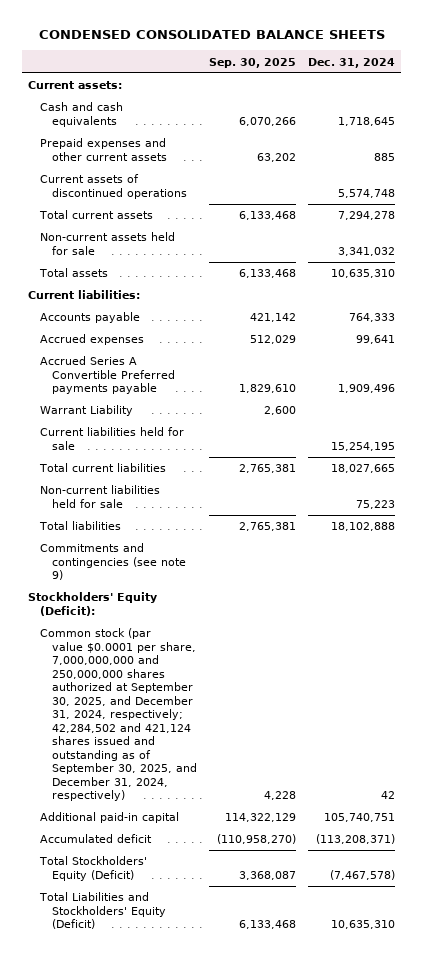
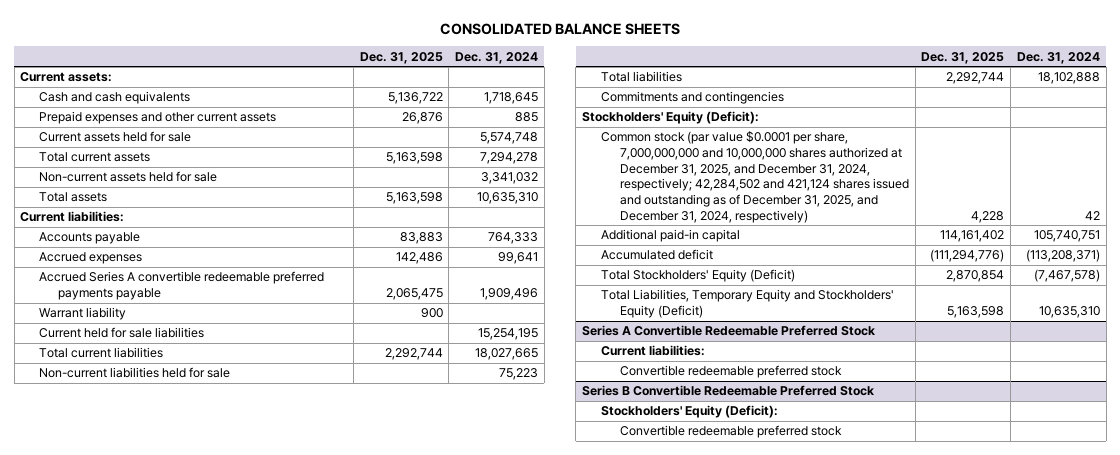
[38,30,385,40] CONDENSED CONSOLIDATED BALANCE SHEETS -> [440,22,681,35] CONSOLIDATED BALANCE SHEETS
[209,57,297,68] Sep. 30, 2025 -> none
none -> [359,51,443,64] Dec. 31, 2025
[40,174,187,199] Current assets of discontinued operations -> [39,131,192,143] Current assets held for sale
[40,356,175,395] Accrued Series A Convertible Preferred payments payable -> [39,271,325,301] Accrued Series A convertible redeemable preferred payments payable
[40,405,134,417] Warrant Liability -> [39,307,127,321] Warrant liability
[40,427,185,450] Current liabilities held for sale -> [39,327,205,339] Current held for sale liabilities
[40,543,186,581] Commitments and contingencies (see note 9) -> [601,91,785,105] Commitments and contingencies
[40,628,197,802] Common stock (par value $0.0001 per share, 7,000,000,000 and 250,000,000 shares authorized at September 30, 2025, and December 31, 2024, respectively; 42,284,502 and 421,124 shares issued and outstanding as of September 30, 2025, and December 31, 2024, respectively) -> [601,131,909,223] Common stock (par value $0.0001 per share, 7,000,000,000 and 10,000,000 shares authorized at December 31, 2025, and December 31, 2024, respectively; 42,284,502 and 421,124 shares issued and outstanding as of December 31, 2025, and December 31, 2024, respectively)
[39,892,166,930] Total Liabilities and Stockholders' Equity (Deficit) -> [601,289,895,319] Total Liabilities, Temporary Equity and Stockholders' Equity (Deficit)
none -> [582,325,876,337] Series A Convertible Redeemable Preferred Stock
none -> [601,345,706,357] Current liabilities:
none -> [619,365,842,379] Convertible redeemable preferred stock
none -> [582,385,875,397] Series B Convertible Redeemable Preferred Stock
none -> [601,405,779,419] Stockholders' Equity (Deficit):
none -> [619,425,842,439] Convertible redeemable preferred stock

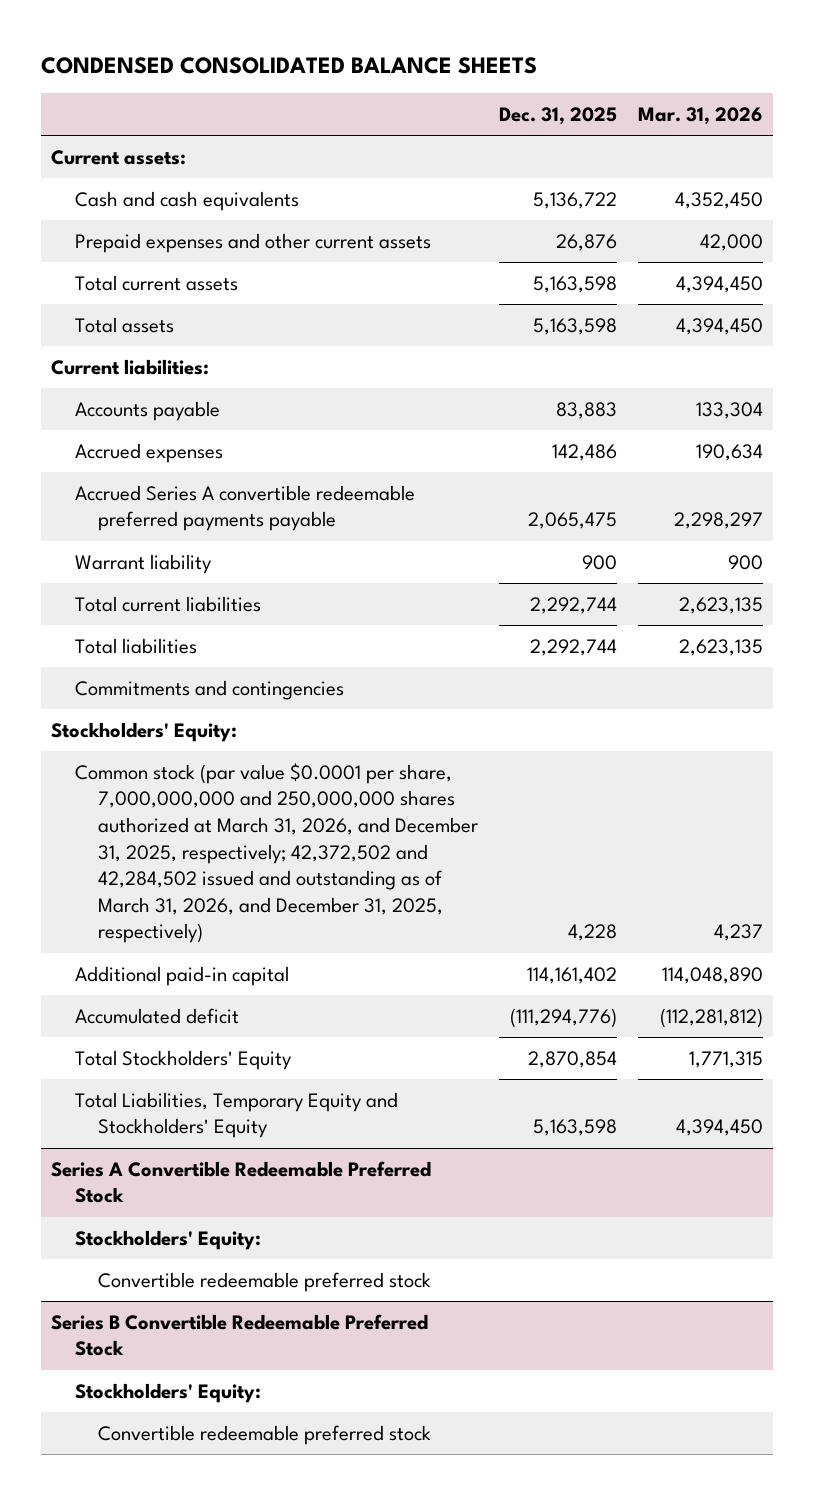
[440,22,681,35] CONSOLIDATED BALANCE SHEETS -> [40,56,537,74] CONDENSED CONSOLIDATED BALANCE SHEETS
[455,51,539,64] Dec. 31, 2024 -> none
none -> [637,106,763,125] Mar. 31, 2026
[39,131,192,143] Current assets held for sale -> none
[39,171,218,183] Non-current assets held for sale -> none
[39,327,205,339] Current held for sale liabilities -> none
[39,367,231,379] Non-current liabilities held for sale -> none
[582,111,760,125] Stockholders' Equity (Deficit): -> [51,721,238,742] Stockholders' Equity:
[601,131,909,223] Common stock (par value $0.0001 per share, 7,000,000,000 and 10,000,000 shares authorized at December 31, 2025, and December 31, 2024, respectively; 42,284,502 and 421,124 shares issued and outstanding as of December 31, 2025, and December 31, 2024, respectively) -> [74,762,479,944] Common stock (par value $0.0001 per share, 7,000,000,000 and 250,000,000 shares authorized at March 31, 2026, and December 31, 2025, respectively; 42,372,502 and 42,284,502 issued and outstanding as of March 31, 2026, and December 31, 2025, respectively)
[601,269,796,283] Total Stockholders' Equity (Deficit) -> [74,1049,292,1070] Total Stockholders' Equity
[601,289,895,319] Total Liabilities, Temporary Equity and Stockholders' Equity (Deficit) -> [74,1091,398,1139] Total Liabilities, Temporary Equity and Stockholders' Equity
[601,345,706,357] Current liabilities: -> none
none -> [74,1229,261,1250] Stockholders' Equity:
[601,405,779,419] Stockholders' Equity (Deficit): -> [74,1382,261,1403] Stockholders' Equity:

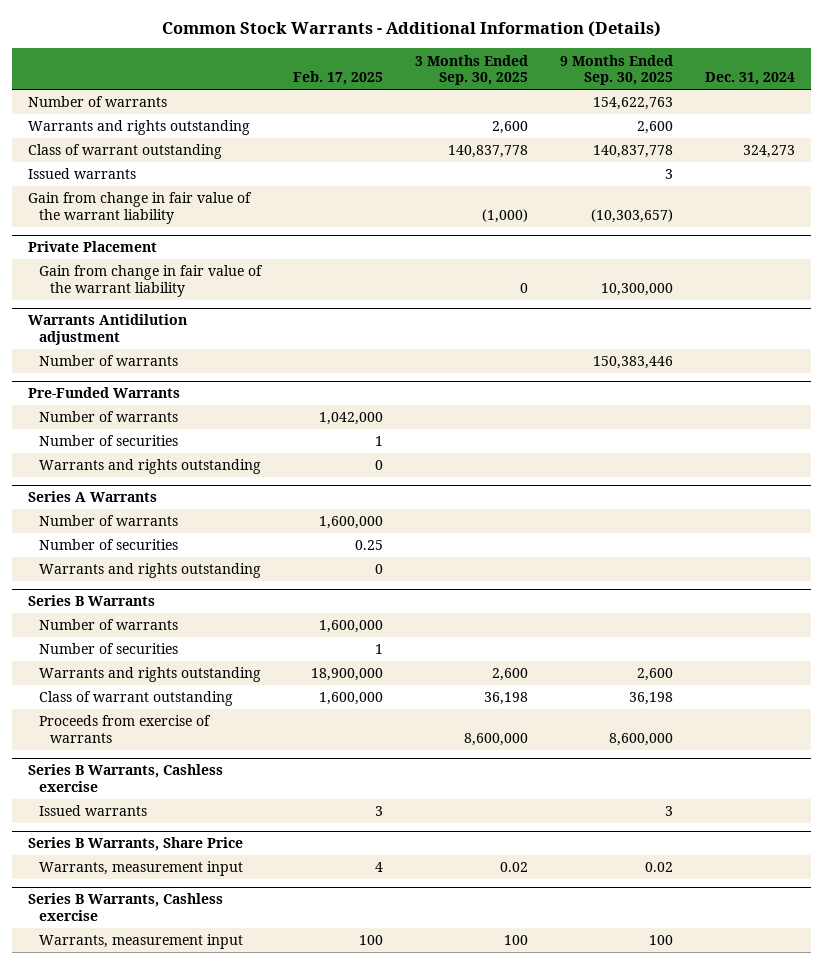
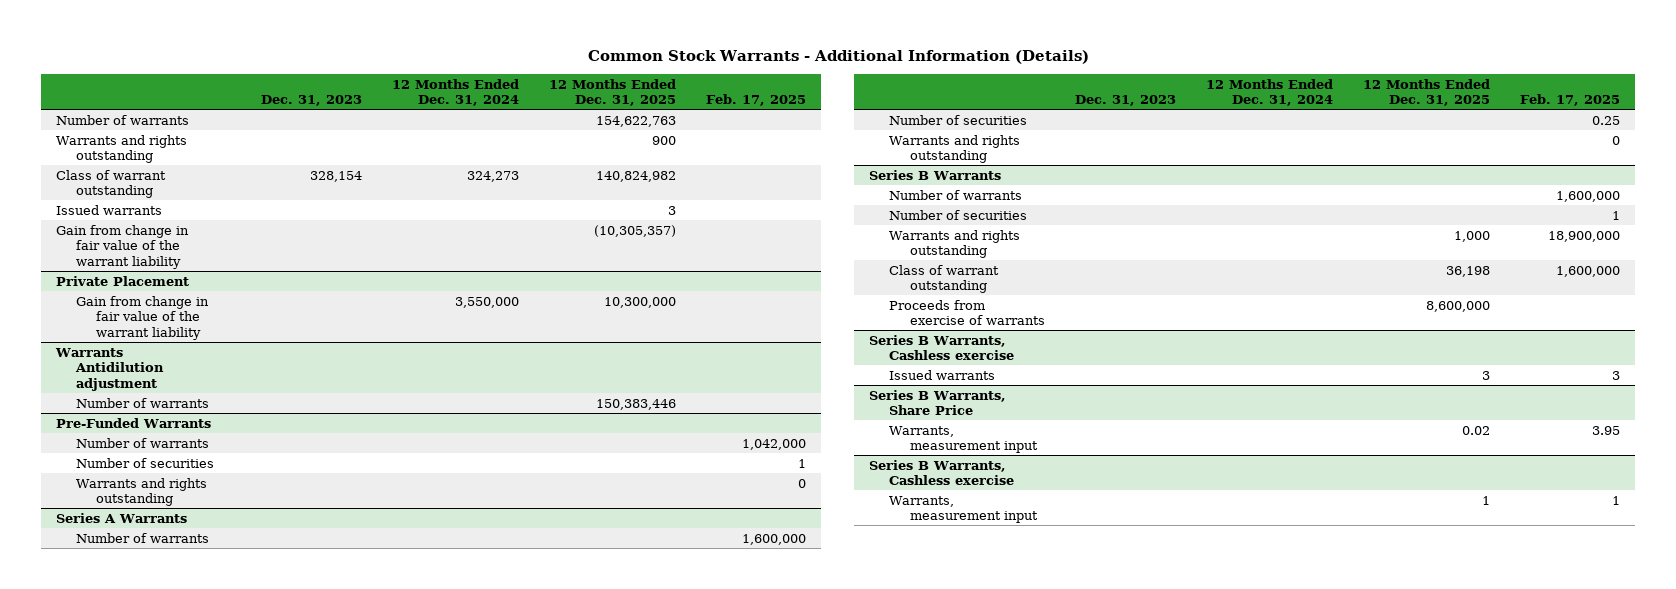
[415,54,529,86] 3 Months Ended Sep. 30, 2025 -> none
[560,54,674,86] 9 Months Ended Sep. 30, 2025 -> none
[705,72,796,86] Dec. 31, 2024 -> none
none -> [261,95,363,107] Dec. 31, 2023
none -> [392,78,520,107] 12 Months Ended Dec. 31, 2024
none -> [549,78,677,107] 12 Months Ended Dec. 31, 2025
[375,862,384,873] 4 -> [1591,425,1620,435] 3.95
[359,935,384,946] 100 -> [1611,495,1620,505] 1

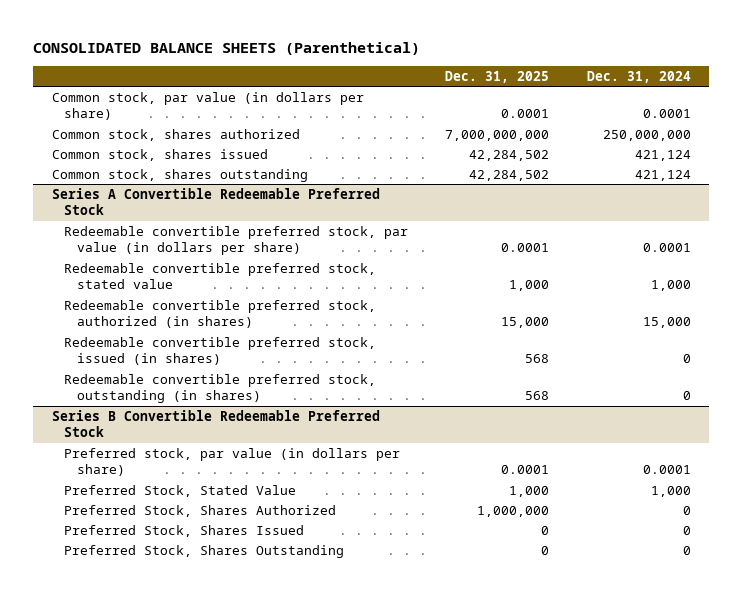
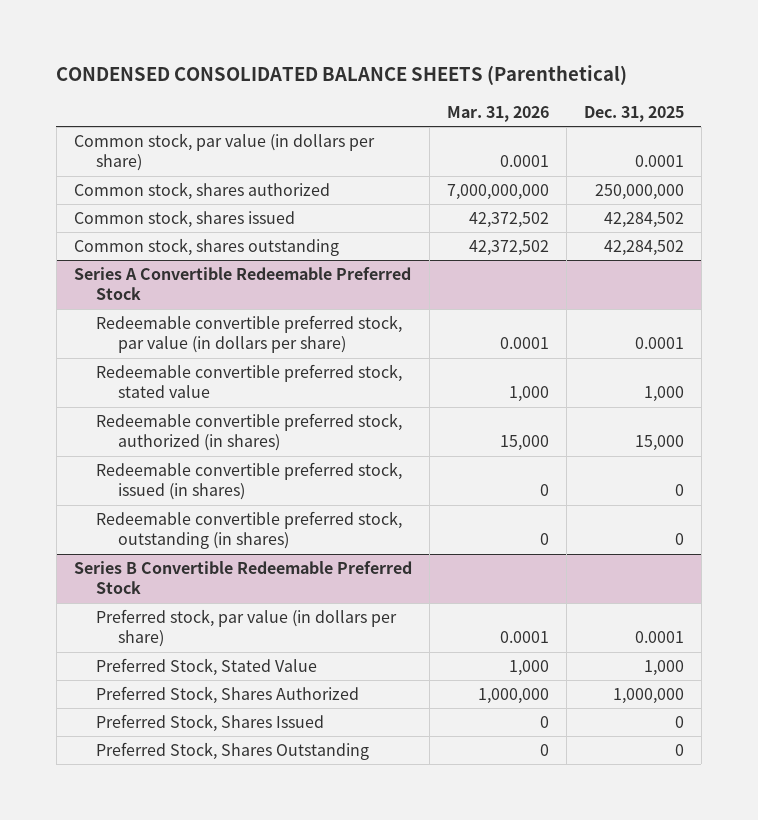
[33,42,421,56] CONSOLIDATED BALANCE SHEETS (Parenthetical) -> [56,65,628,86] CONDENSED CONSOLIDATED BALANCE SHEETS (Parenthetical)
[586,71,691,84] Dec. 31, 2024 -> none
none -> [446,105,549,122] Mar. 31, 2026
[445,129,550,141] 7,000,000,000 -> [594,184,684,201] 250,000,000
[525,354,550,364] 568 -> [674,484,684,497] 0
[525,391,550,401] 568 -> [674,533,684,546] 0

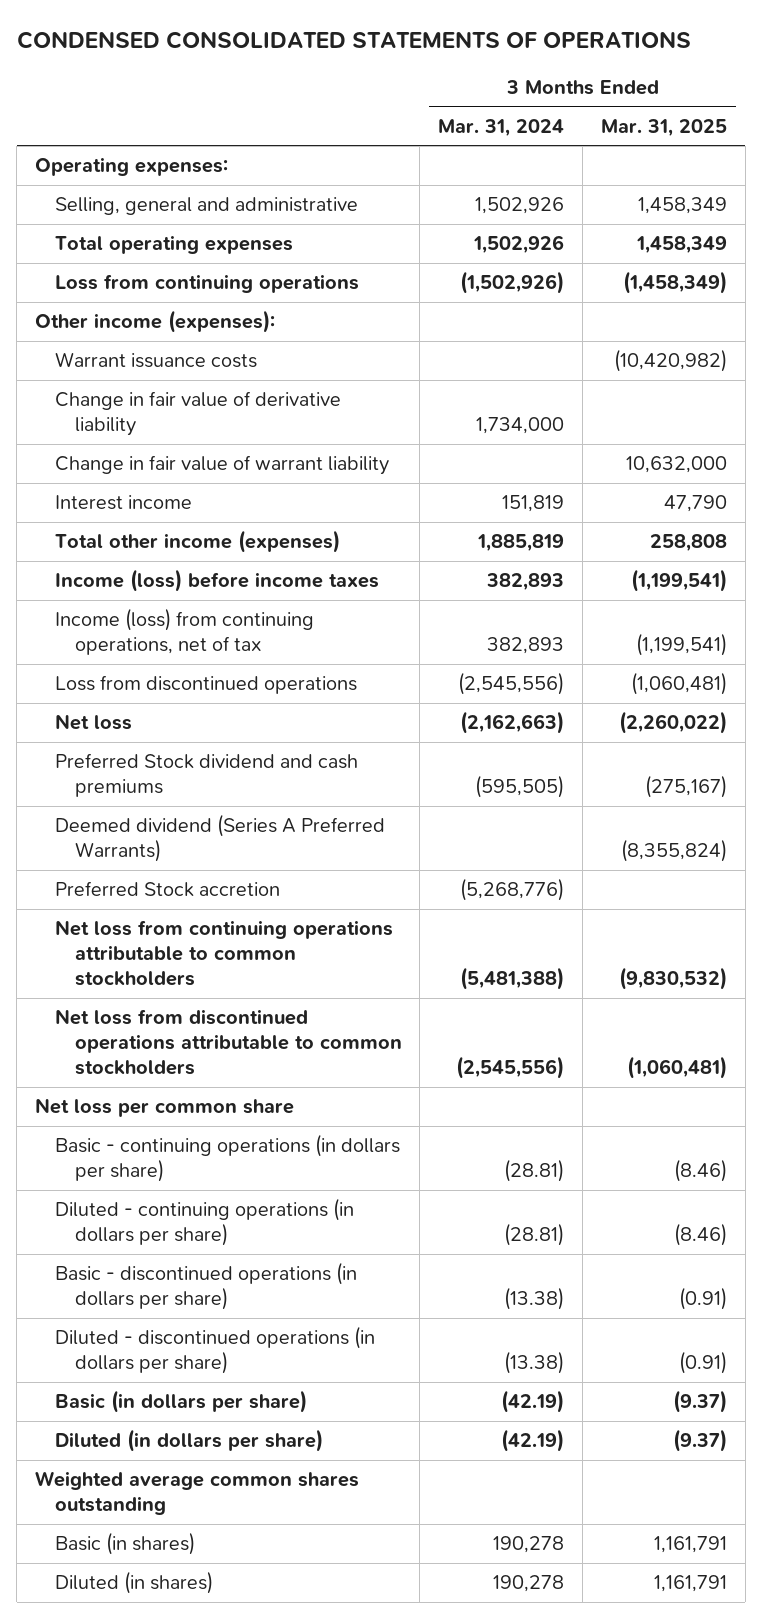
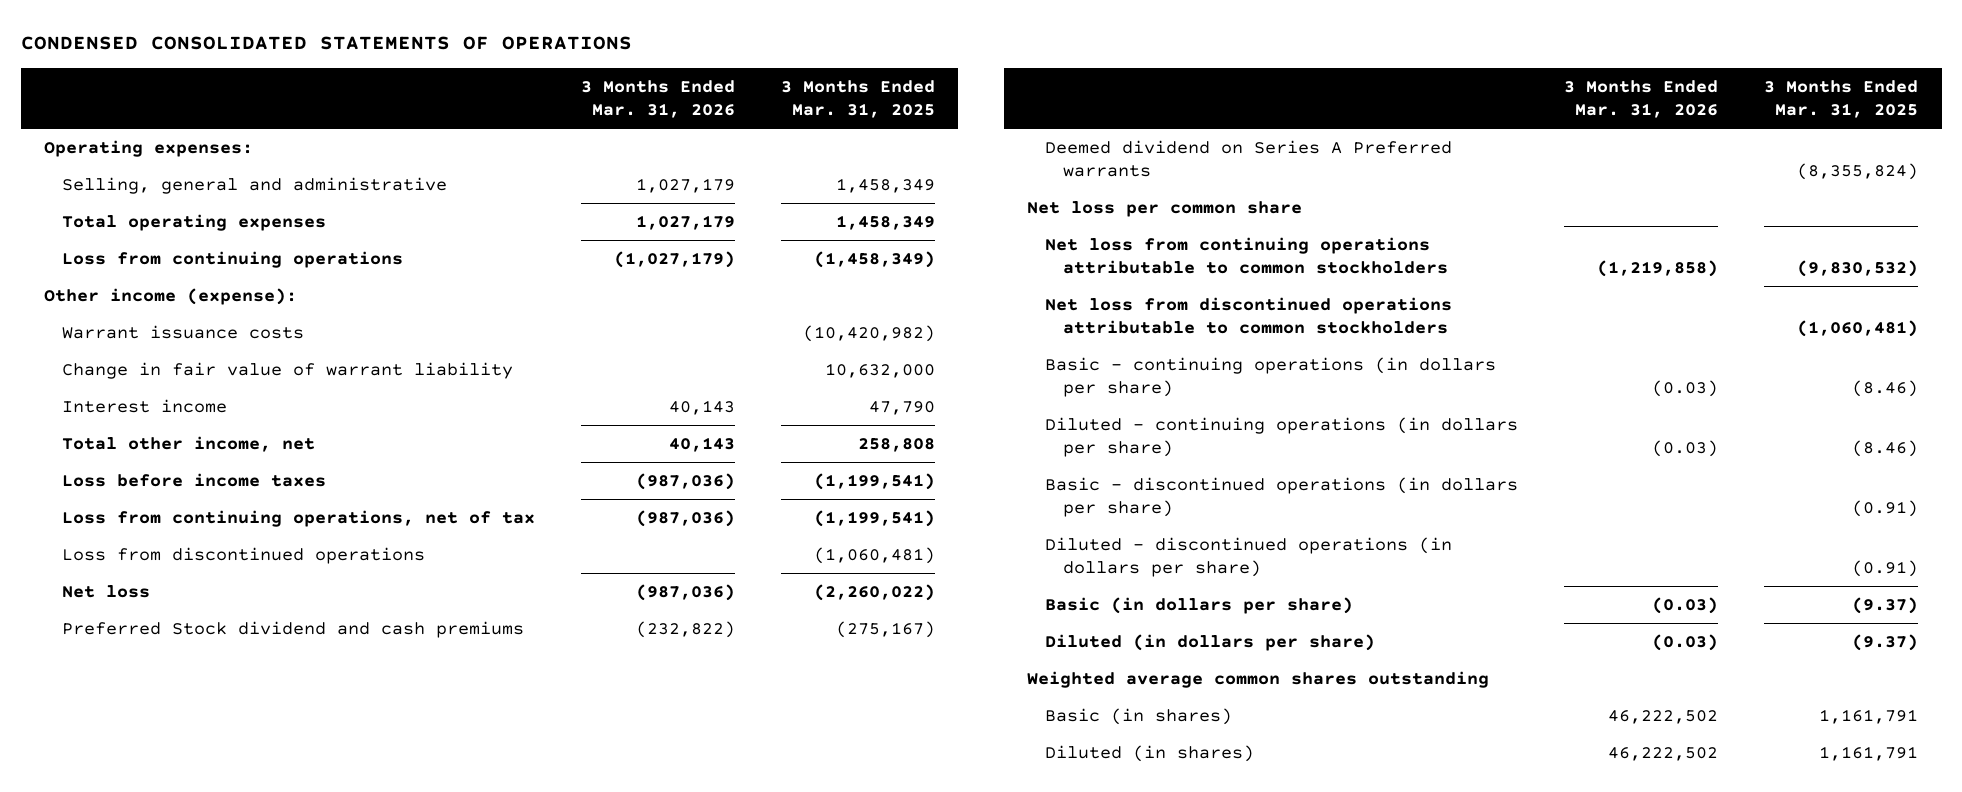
[438,118,565,137] Mar. 31, 2024 -> none
none -> [580,79,735,119] 3 Months Ended Mar. 31, 2026
[35,310,276,334] Other income (expenses): -> [43,287,297,305] Other income (expense):
[54,391,341,437] Change in fair value of derivative liability -> none
[54,530,340,554] Total other income (expenses) -> [61,435,315,452] Total other income, net
[54,569,379,593] Income (loss) before income taxes -> [61,472,326,487] Loss before income taxes
[54,608,314,656] Income (loss) from continuing operations, net of tax -> [61,509,535,527] Loss from continuing operations, net of tax
[54,881,280,898] Preferred Stock accretion -> none
[54,814,385,863] Deemed dividend (Series A Preferred Warrants) -> [1045,139,1453,178] Deemed dividend on Series A Preferred warrants
[35,1098,295,1118] Net loss per common share -> [1027,200,1303,217] Net loss per common share

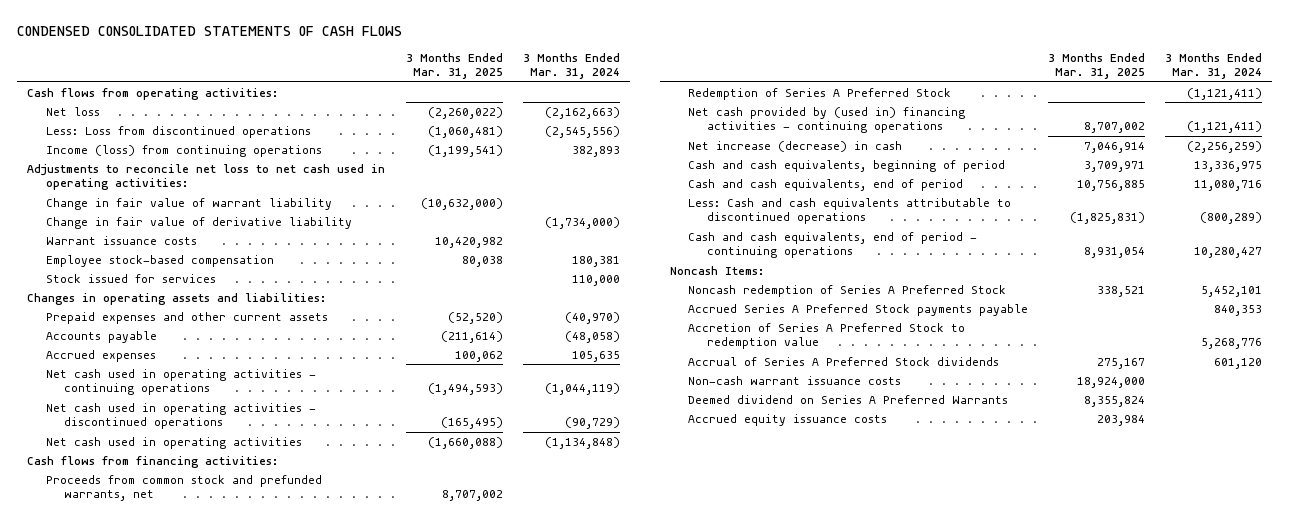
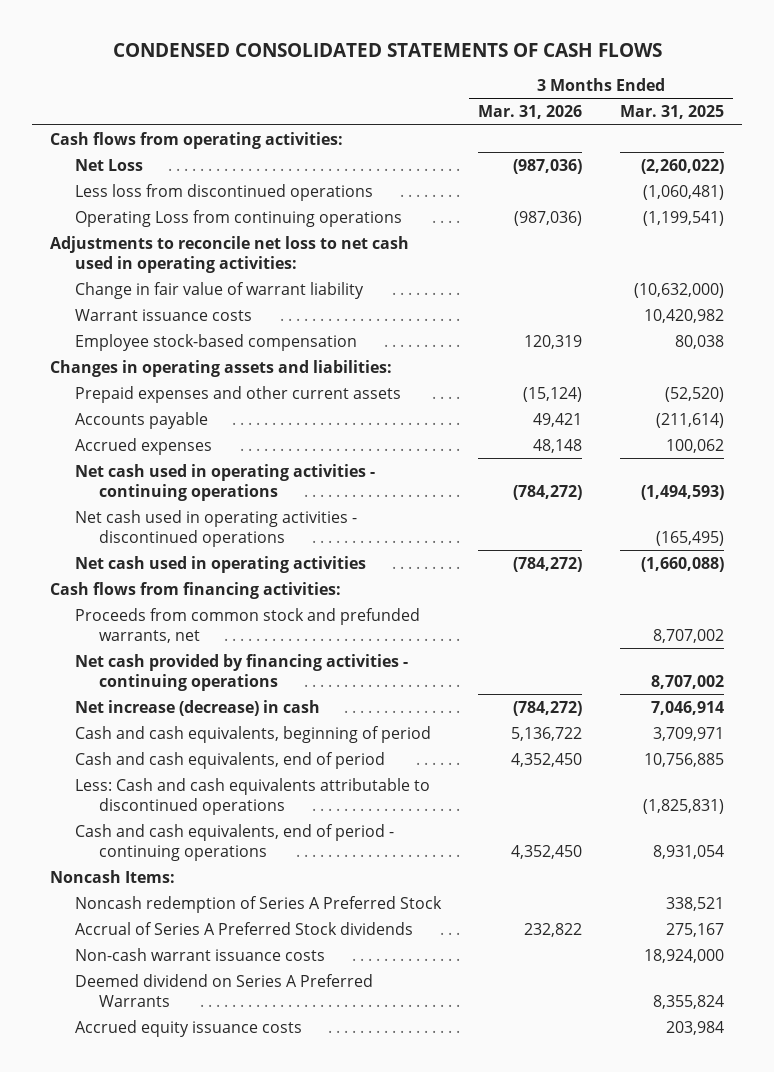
[522,52,620,80] 3 Months Ended Mar. 31, 2024 -> none
none -> [478,105,583,120] Mar. 31, 2026
[45,106,100,116] Net loss -> [74,158,143,171] Net Loss
[45,125,311,138] Less: Loss from discontinued operations -> [74,183,373,201] Less loss from discontinued operations
[45,144,322,157] Income (loss) from continuing operations -> [74,209,402,227] Operating Loss from continuing operations
[45,216,352,229] Change in fair value of derivative liability -> none
[45,273,216,283] Stock issued for services -> none
[688,87,952,100] Redemption of Series A Preferred Stock -> none
[688,106,966,134] Net cash provided by (used in) financing activities - continuing operations -> [74,653,408,691] Net cash provided by financing activities - continuing operations
[688,303,1029,316] Accrued Series A Preferred Stock payments payable -> none
[688,322,966,350] Accretion of Series A Preferred Stock to redemption value -> none

